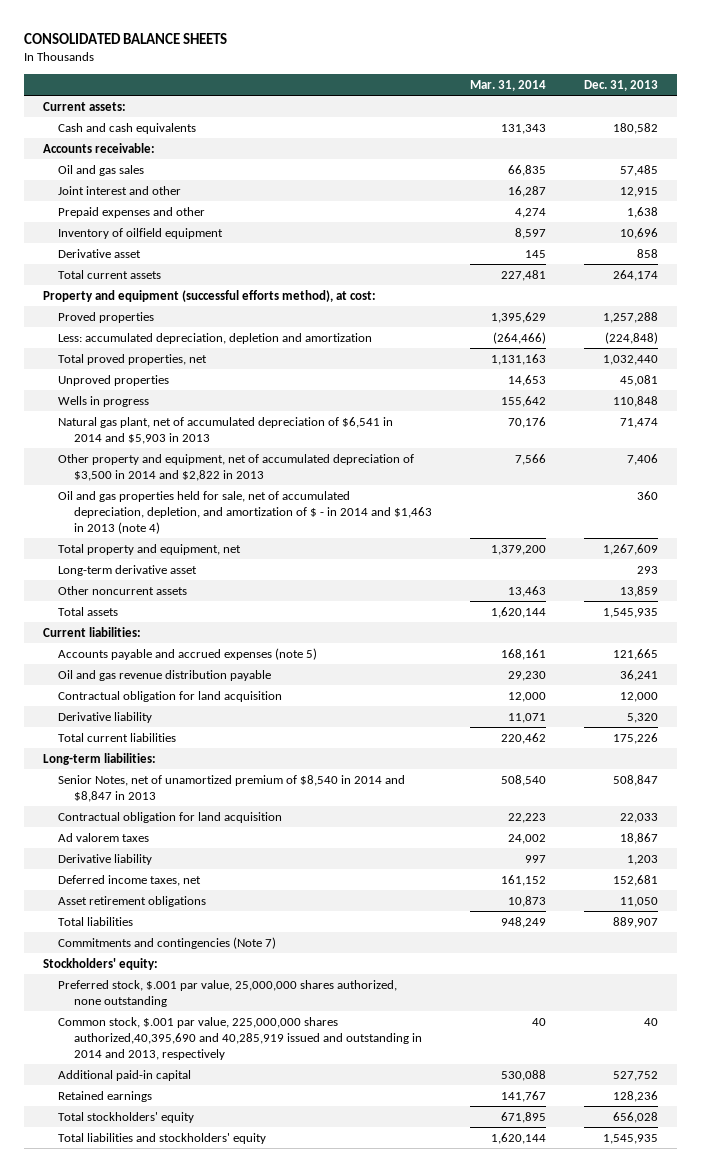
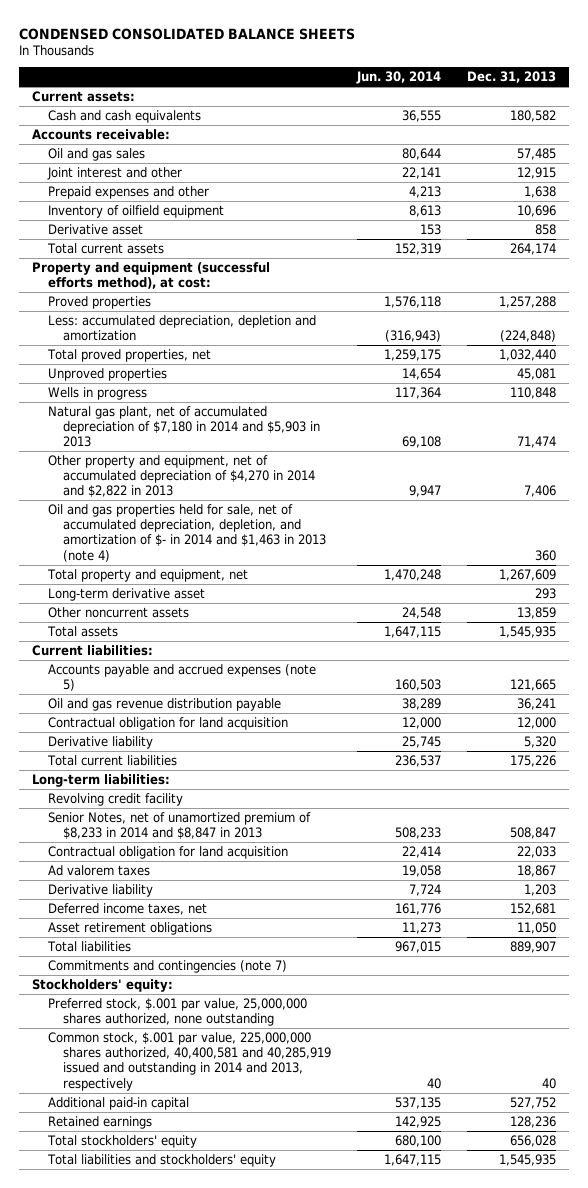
[23,32,227,44] CONSOLIDATED BALANCE SHEETS -> [19,27,356,40] CONDENSED CONSOLIDATED BALANCE SHEETS
[470,79,547,91] Mar. 31, 2014 -> none
none -> [355,71,441,85] Jun. 30, 2014
[58,416,394,444] Natural gas plant, net of accumulated depreciation of $6,541 in 2014 and $5,903 in 2013 -> [47,405,320,448] Natural gas plant, net of accumulated depreciation of $7,180 in 2014 and $5,903 in 2013
[58,453,415,481] Other property and equipment, net of accumulated depreciation of $3,500 in 2014 and $2,822 in 2013 -> [47,454,315,498] Other property and equipment, net of accumulated depreciation of $4,270 in 2014 and $2,822 in 2013
[58,490,432,534] Oil and gas properties held for sale, net of accumulated depreciation, depletion, and amortization of $ - in 2014 and $1,463 in 2013 (note 4) -> [47,503,326,562] Oil and gas properties held for sale, net of accumulated depreciation, depletion, and amortization of $- in 2014 and $1,463 in 2013 (note 4)
none -> [47,792,183,806] Revolving credit facility
[58,774,406,802] Senior Notes, net of unamortized premium of $8,540 in 2014 and $8,847 in 2013 -> [47,811,311,840] Senior Notes, net of unamortized premium of $8,233 in 2014 and $8,847 in 2013
[58,936,277,949] Commitments and contingencies (Note 7) -> [47,959,287,973] Commitments and contingencies (note 7)
[58,1016,422,1060] Common stock, $.001 par value, 225,000,000 shares authorized,40,395,690 and 40,285,919 issued and outstanding in 2014 and 2013, respectively -> [47,1031,331,1091] Common stock, $.001 par value, 225,000,000 shares authorized, 40,400,581 and 40,285,919 issued and outstanding in 2014 and 2013, respectively

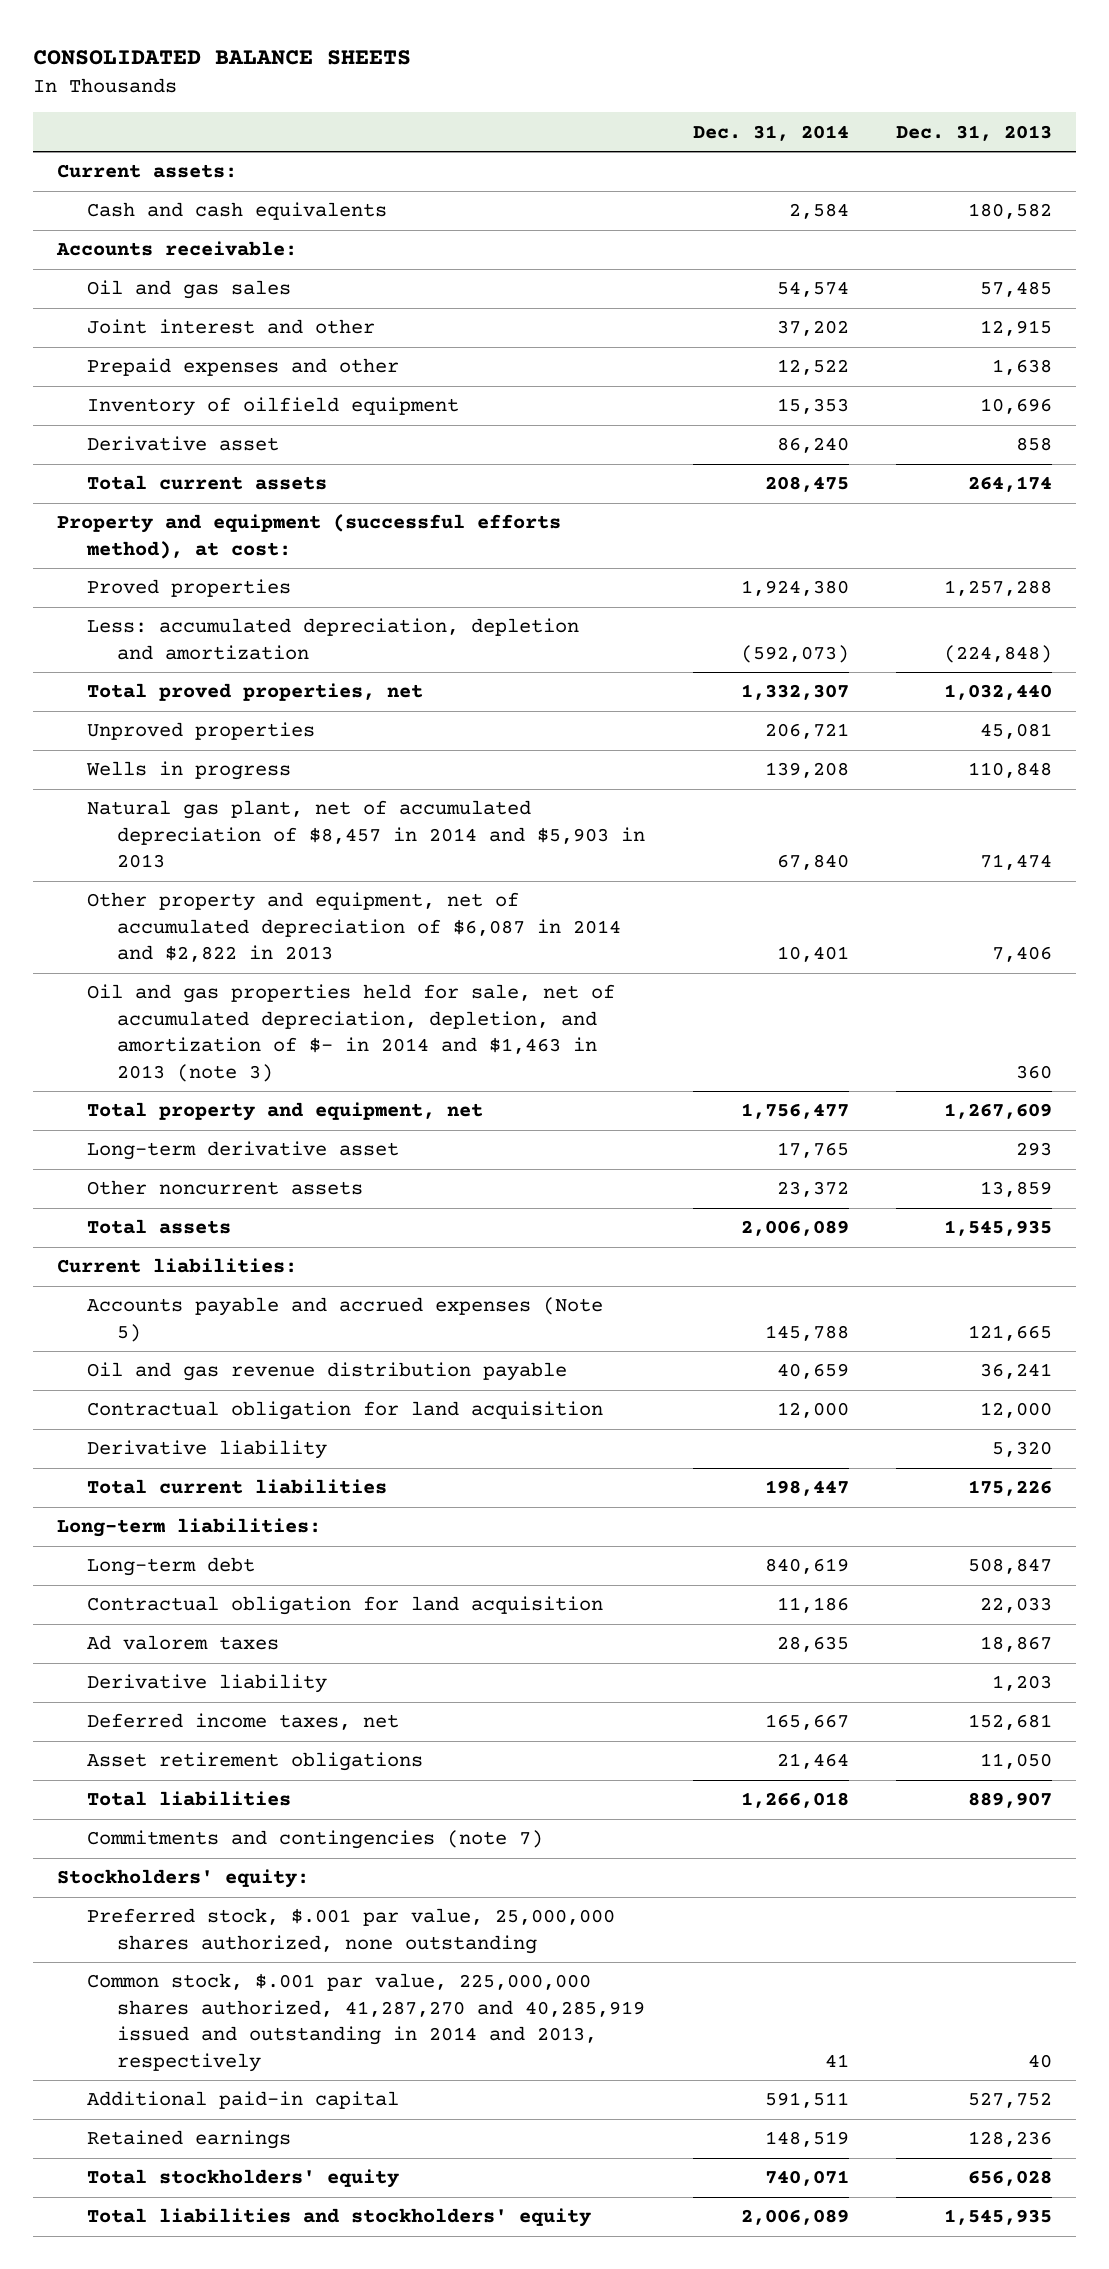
[19,27,356,40] CONDENSED CONSOLIDATED BALANCE SHEETS -> [32,50,411,66] CONSOLIDATED BALANCE SHEETS
[355,71,441,85] Jun. 30, 2014 -> none
none -> [692,124,849,141] Dec. 31, 2014
[47,405,320,448] Natural gas plant, net of accumulated depreciation of $7,180 in 2014 and $5,903 in 2013 -> [86,800,645,869] Natural gas plant, net of accumulated depreciation of $8,457 in 2014 and $5,903 in 2013
[47,454,315,498] Other property and equipment, net of accumulated depreciation of $4,270 in 2014 and $2,822 in 2013 -> [86,892,621,963] Other property and equipment, net of accumulated depreciation of $6,087 in 2014 and $2,822 in 2013
[47,503,326,562] Oil and gas properties held for sale, net of accumulated depreciation, depletion, and amortization of $- in 2014 and $1,463 in 2013 (note 4) -> [86,984,615,1082] Oil and gas properties held for sale, net of accumulated depreciation, depletion, and amortization of $- in 2014 and $1,463 in 2013 (note 3)
[47,663,316,692] Accounts payable and accrued expenses (note 5) -> [86,1297,603,1342] Accounts payable and accrued expenses (Note 5)
[47,792,183,806] Revolving credit facility -> none
[47,811,311,840] Senior Notes, net of unamortized premium of $8,233 in 2014 and $8,847 in 2013 -> [86,1557,255,1577] Long-term debt
[47,1031,331,1091] Common stock, $.001 par value, 225,000,000 shares authorized, 40,400,581 and 40,285,919 issued and outstanding in 2014 and 2013, respectively -> [86,1973,645,2072] Common stock, $.001 par value, 225,000,000 shares authorized, 41,287,270 and 40,285,919 issued and outstanding in 2014 and 2013, respectively

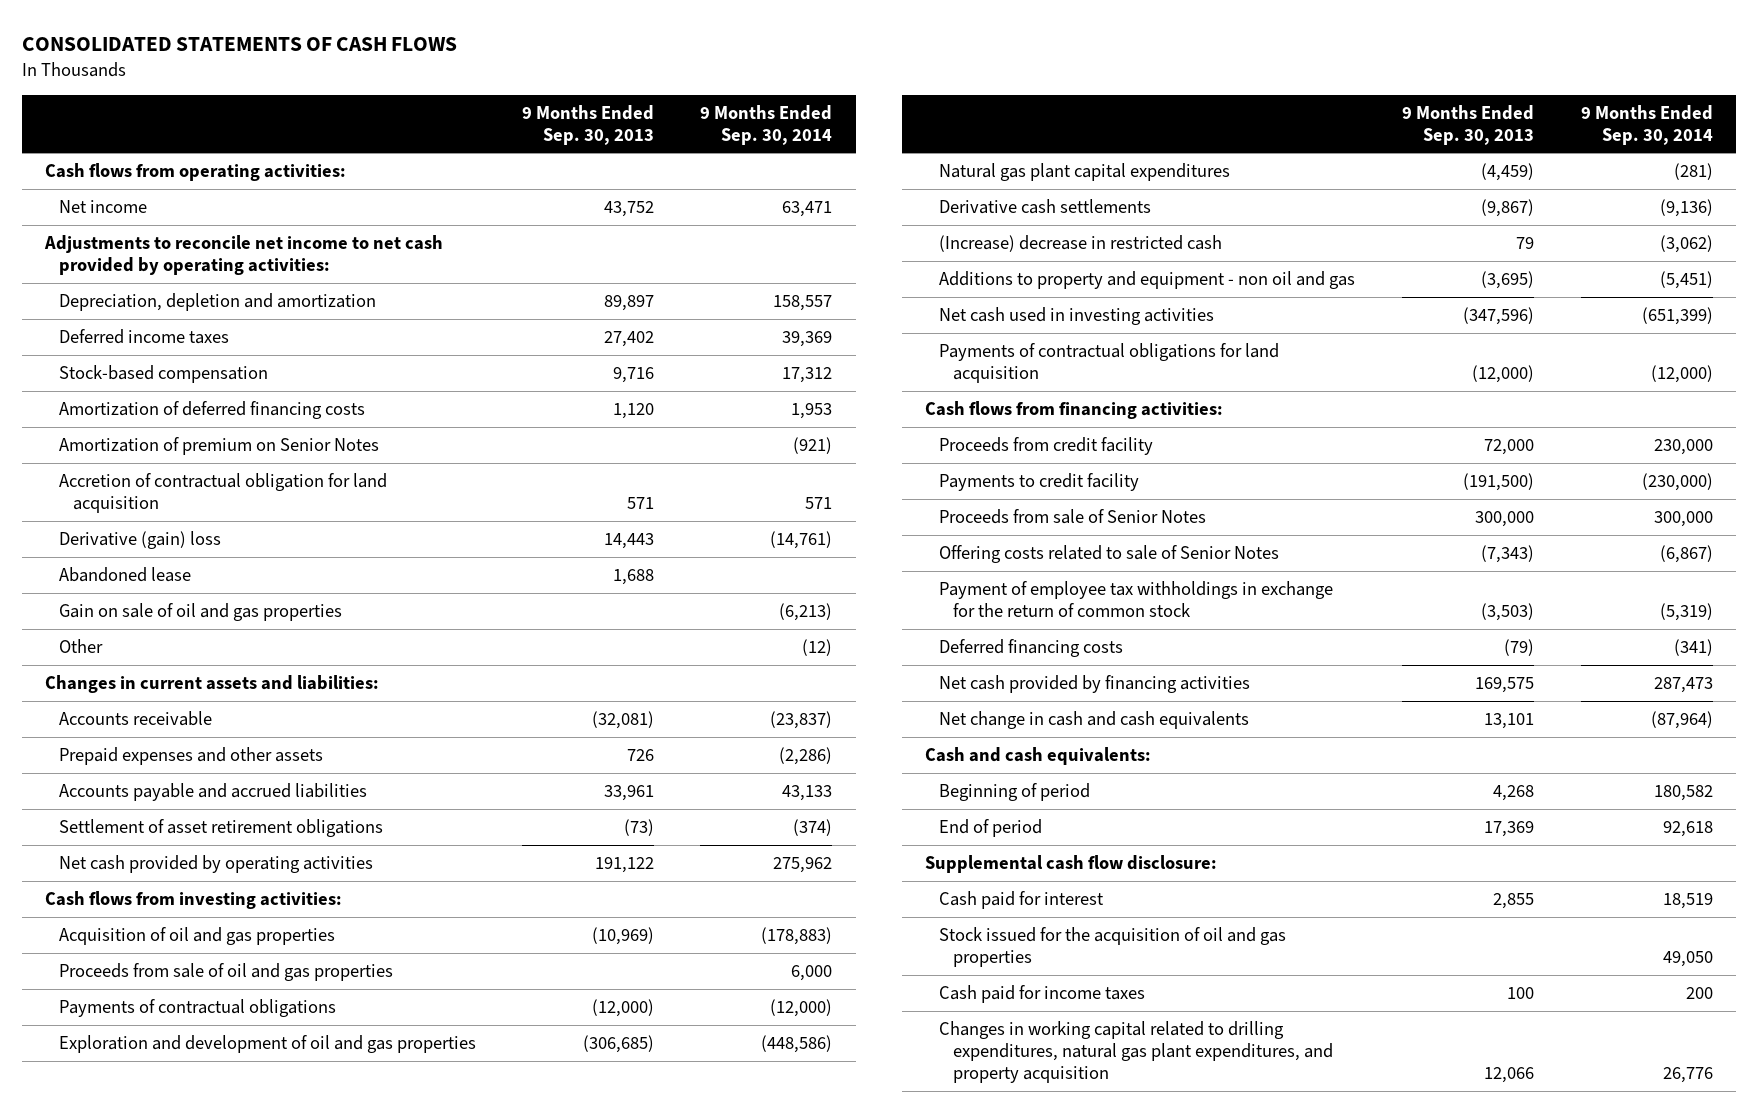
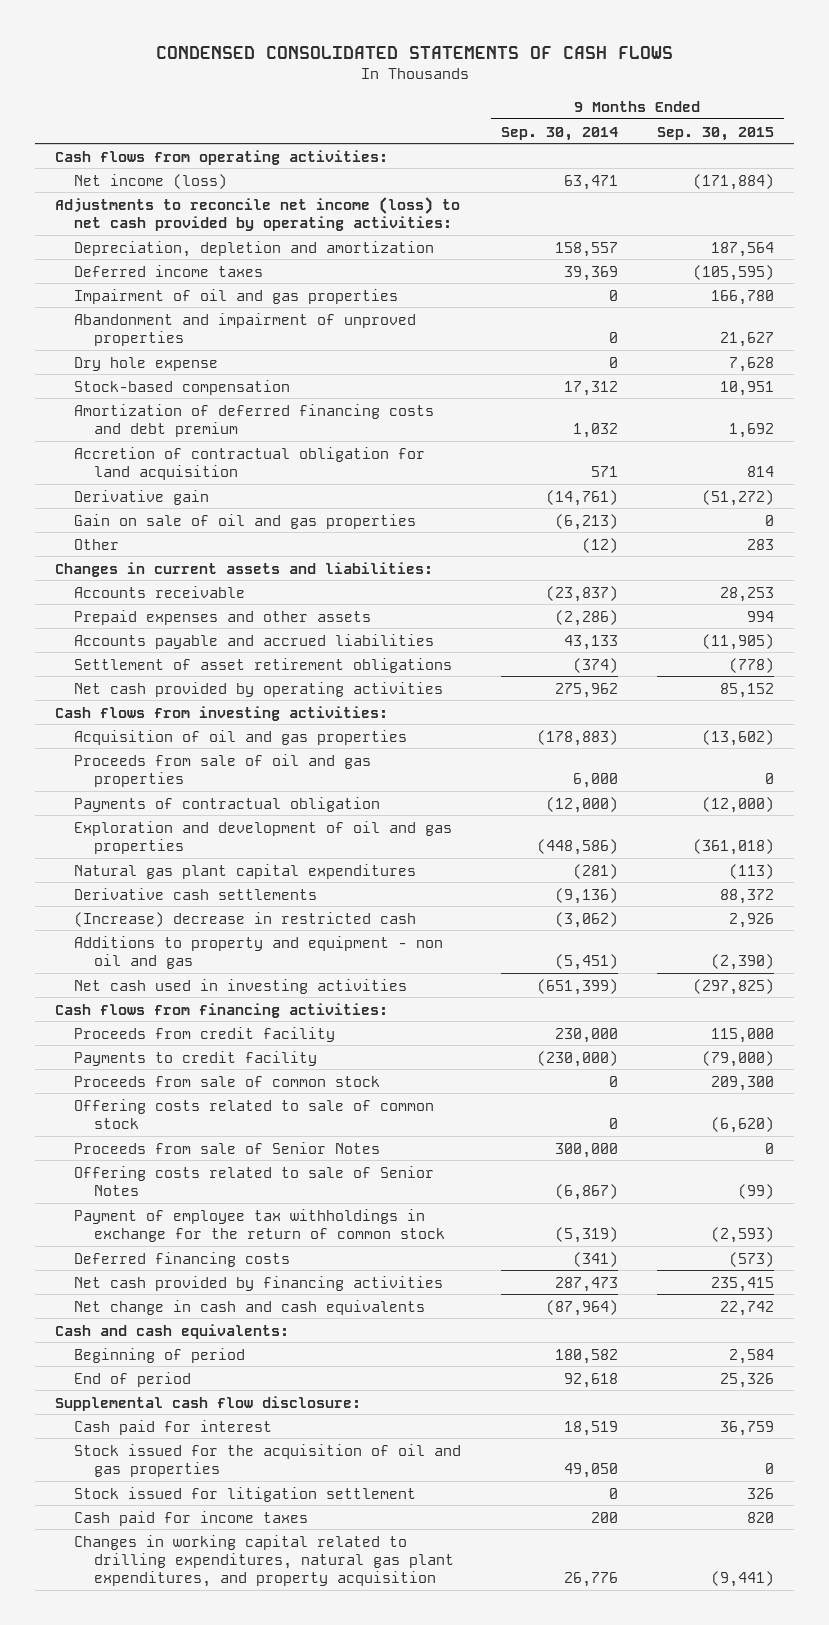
[21,36,457,51] CONSOLIDATED STATEMENTS OF CASH FLOWS -> [155,45,673,59] CONDENSED CONSOLIDATED STATEMENTS OF CASH FLOWS
[522,104,655,145] 9 Months Ended Sep. 30, 2013 -> none
none -> [656,126,774,141] Sep. 30, 2015
[58,200,147,214] Net income -> [74,173,228,189] Net income (loss)
[44,235,444,276] Adjustments to reconcile net income to net cash provided by operating activities: -> [55,196,461,231] Adjustments to reconcile net income (loss) to net cash provided by operating activities:
none -> [74,288,399,304] Impairment of oil and gas properties
none -> [74,312,417,346] Abandonment and impairment of unproved properties
none -> [74,356,219,371] Dry hole expense
[58,437,379,456] Amortization of premium on Senior Notes -> none
[58,401,365,420] Amortization of deferred financing costs -> [74,403,435,437] Amortization of deferred financing costs and debt premium
[791,403,833,420] 1,953 -> [572,422,618,438] 1,032
[58,567,191,583] Abandoned lease -> none
[58,531,221,550] Derivative (gain) loss -> [74,489,210,505] Derivative gain
[58,999,336,1018] Payments of contractual obligations -> [74,796,381,812] Payments of contractual obligation
[939,343,1280,384] Payments of contractual obligations for land acquisition -> none
none -> [74,1075,381,1087] Proceeds from sale of common stock
none -> [74,1098,435,1129] Offering costs related to sale of common stock
none -> [74,1486,417,1502] Stock issued for litigation settlement

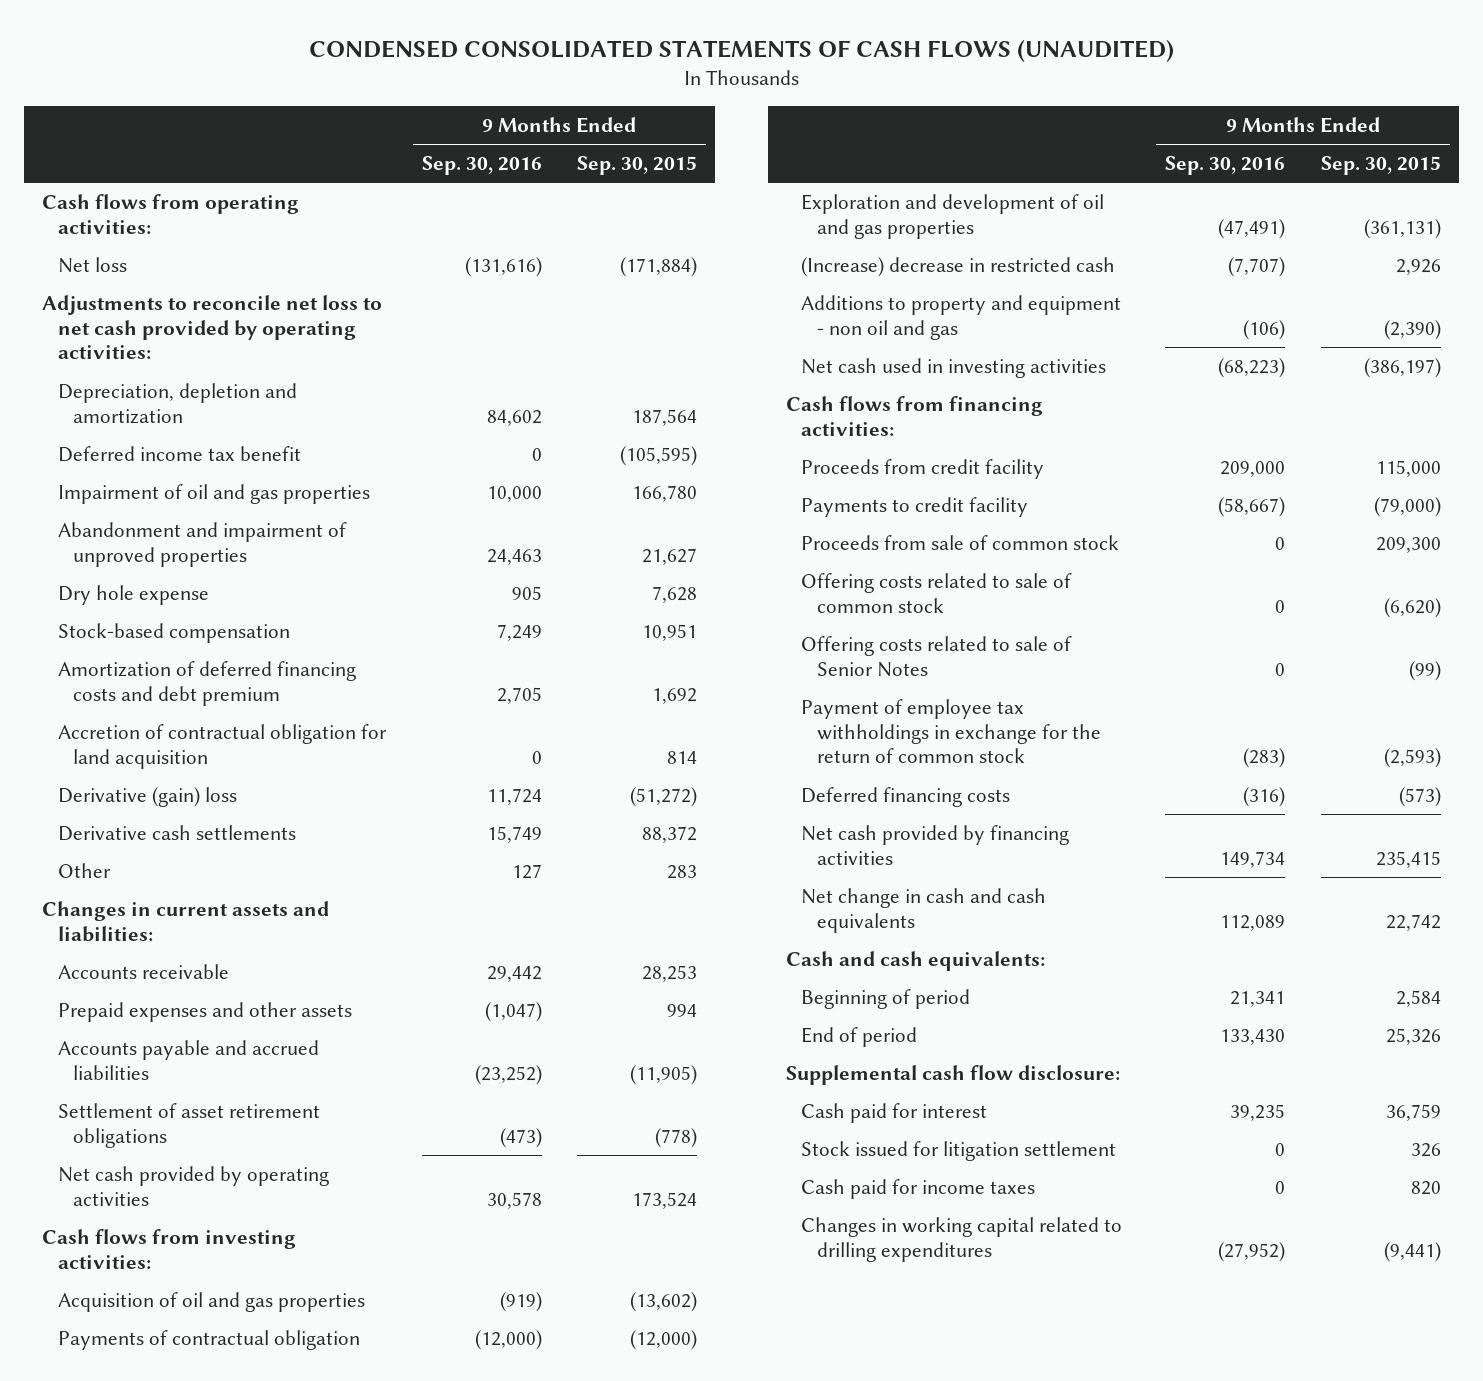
[155,45,673,59] CONDENSED CONSOLIDATED STATEMENTS OF CASH FLOWS -> [308,39,1174,62] CONDENSED CONSOLIDATED STATEMENTS OF CASH FLOWS (UNAUDITED)
[500,126,618,141] Sep. 30, 2014 -> none
none -> [421,156,542,176] Sep. 30, 2016
[74,173,228,189] Net income (loss) -> [57,256,127,273] Net loss
[55,196,461,231] Adjustments to reconcile net income (loss) to net cash provided by operating activities: -> [42,294,383,360] Adjustments to reconcile net loss to net cash provided by operating activities:
[74,264,264,277] Deferred income taxes -> [57,445,301,462] Deferred income tax benefit
[74,513,417,529] Gain on sale of oil and gas properties -> none
[74,489,210,505] Derivative gain -> [57,786,237,807] Derivative (gain) loss
[74,887,318,900] Derivative cash settlements -> [57,824,296,841] Derivative cash settlements
[719,682,774,698] 85,152 -> [632,1191,698,1209] 173,524
[74,753,372,787] Proceeds from sale of oil and gas properties -> none
[74,863,417,879] Natural gas plant capital expenditures -> none
[692,838,774,855] (361,018) -> [1364,218,1442,239] (361,131)
[692,978,774,995] (297,825) -> [1364,357,1442,378] (386,197)
[74,1141,381,1154] Proceeds from sale of Senior Notes -> none
[74,1443,462,1477] Stock issued for the acquisition of oil and gas properties -> none
[74,1534,454,1587] Changes in working capital related to drilling expenditures, natural gas plant expenditures, and property acquisition -> [801,1216,1123,1262] Changes in working capital related to drilling expenditures

